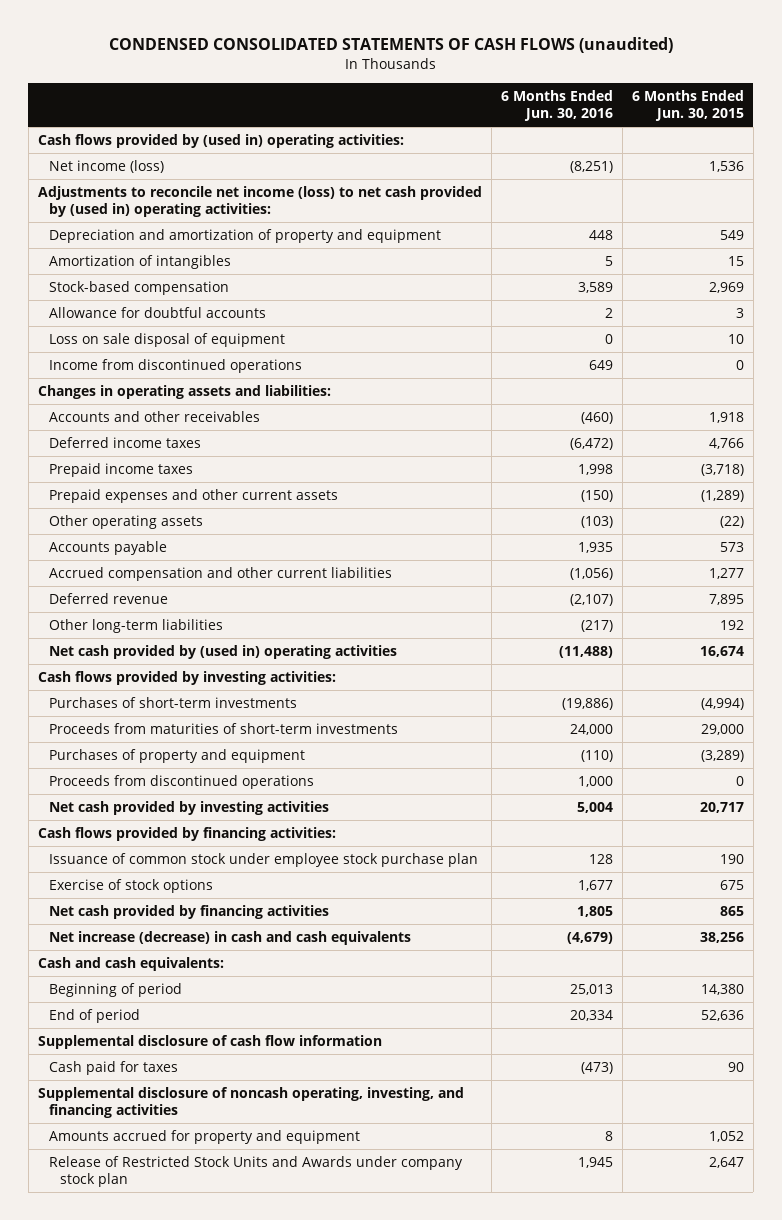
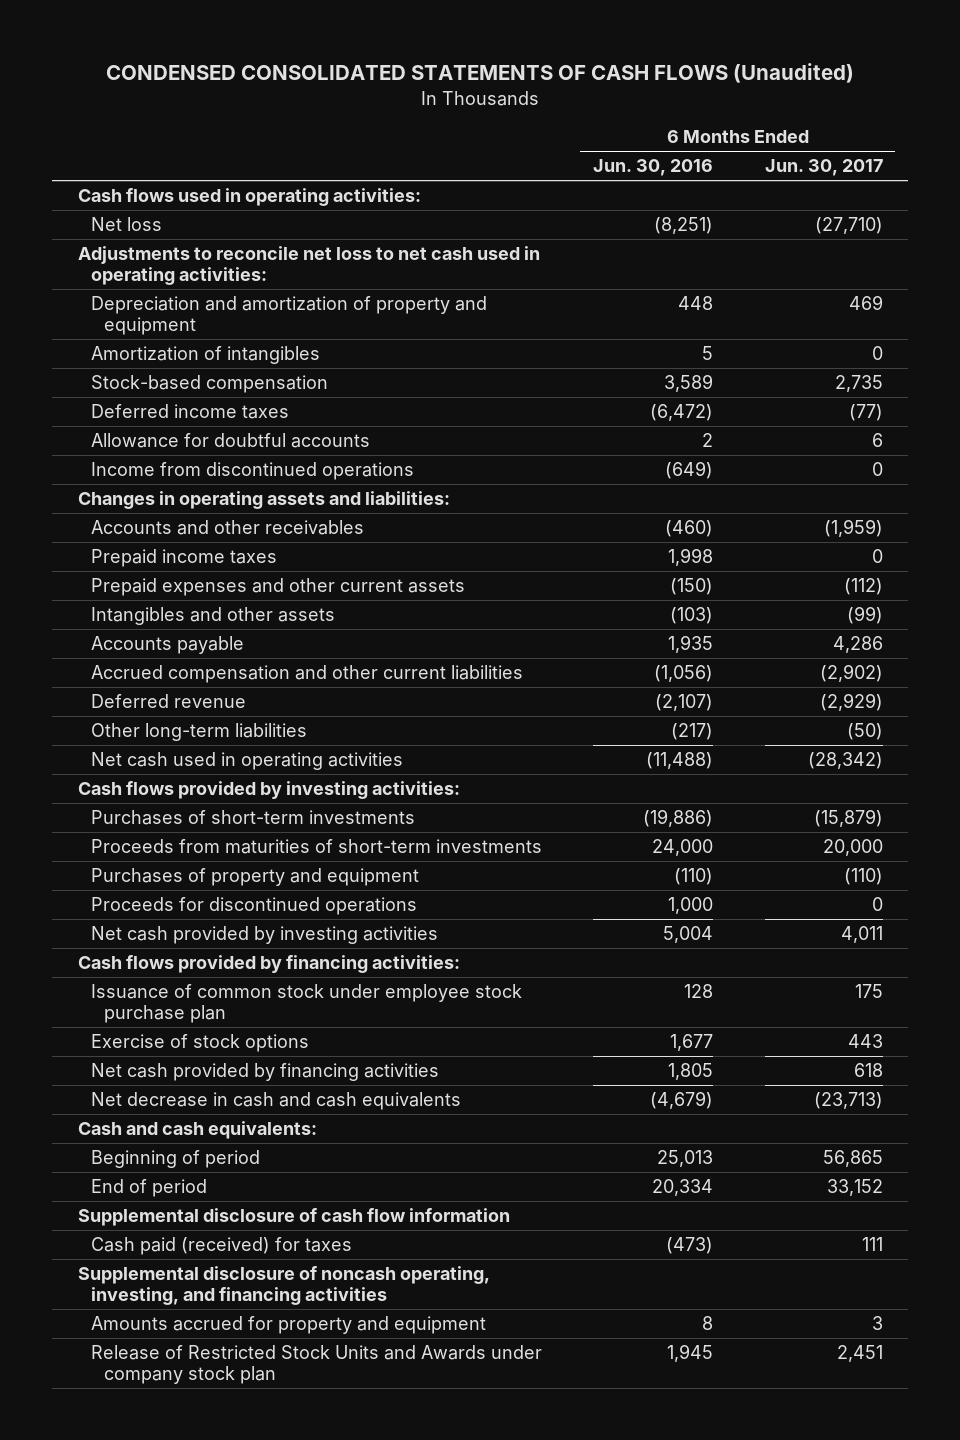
[108,37,673,54] CONDENSED CONSOLIDATED STATEMENTS OF CASH FLOWS (unaudited) -> [106,63,855,84] CONDENSED CONSOLIDATED STATEMENTS OF CASH FLOWS (Unaudited)
[631,90,744,122] 6 Months Ended Jun. 30, 2015 -> none
none -> [764,159,883,177] Jun. 30, 2017
[37,133,404,148] Cash flows provided by (used in) operating activities: -> [77,187,421,206] Cash flows used in operating activities:
[49,159,165,173] Net income (loss) -> [90,216,162,231] Net loss
[37,185,482,217] Adjustments to reconcile net income (loss) to net cash provided by (used in) operating activities: -> [77,245,540,286] Adjustments to reconcile net loss to net cash used in operating activities:
[49,436,202,448] Deferred income taxes -> [90,403,289,419] Deferred income taxes
[49,332,286,347] Loss on sale disposal of equipment -> none
[588,359,613,370] 649 -> [665,460,714,479] (649)
[49,514,204,529] Other operating assets -> [90,606,335,625] Intangibles and other assets
[49,644,398,659] Net cash provided by (used in) operating activities -> [90,751,403,770] Net cash used in operating activities
[49,774,315,789] Proceeds from discontinued operations -> [90,896,417,915] Proceeds for discontinued operations
[49,930,412,945] Net increase (decrease) in cash and cash equivalents -> [90,1091,461,1110] Net decrease in cash and cash equivalents
[49,1060,179,1075] Cash paid for taxes -> [90,1236,352,1255] Cash paid (received) for taxes

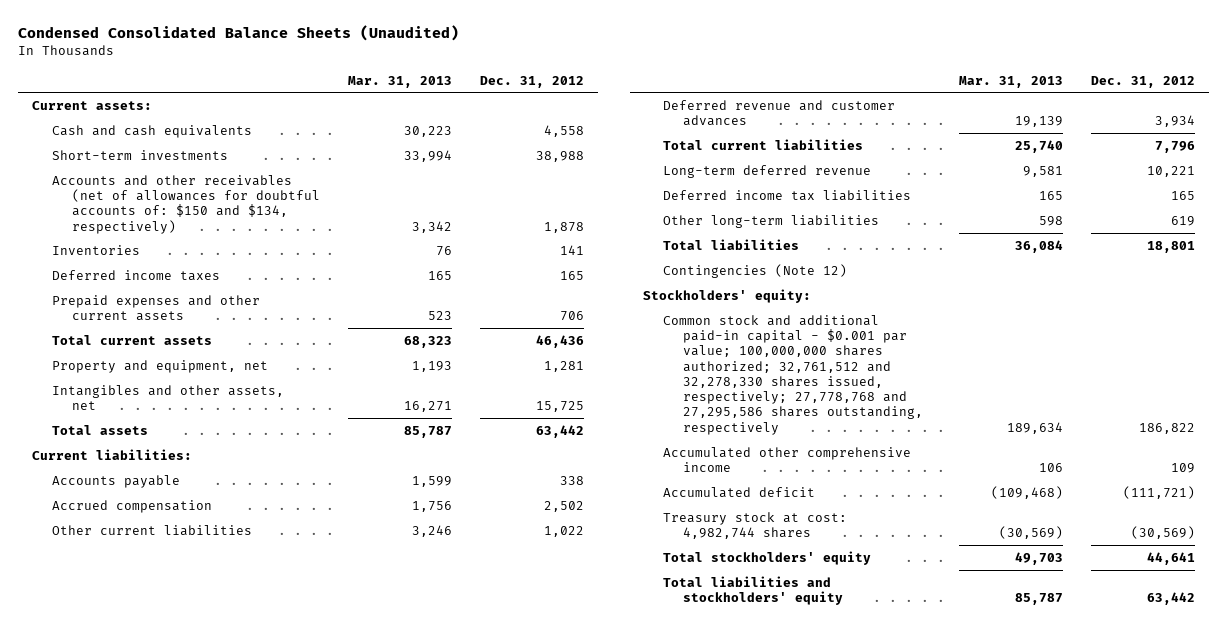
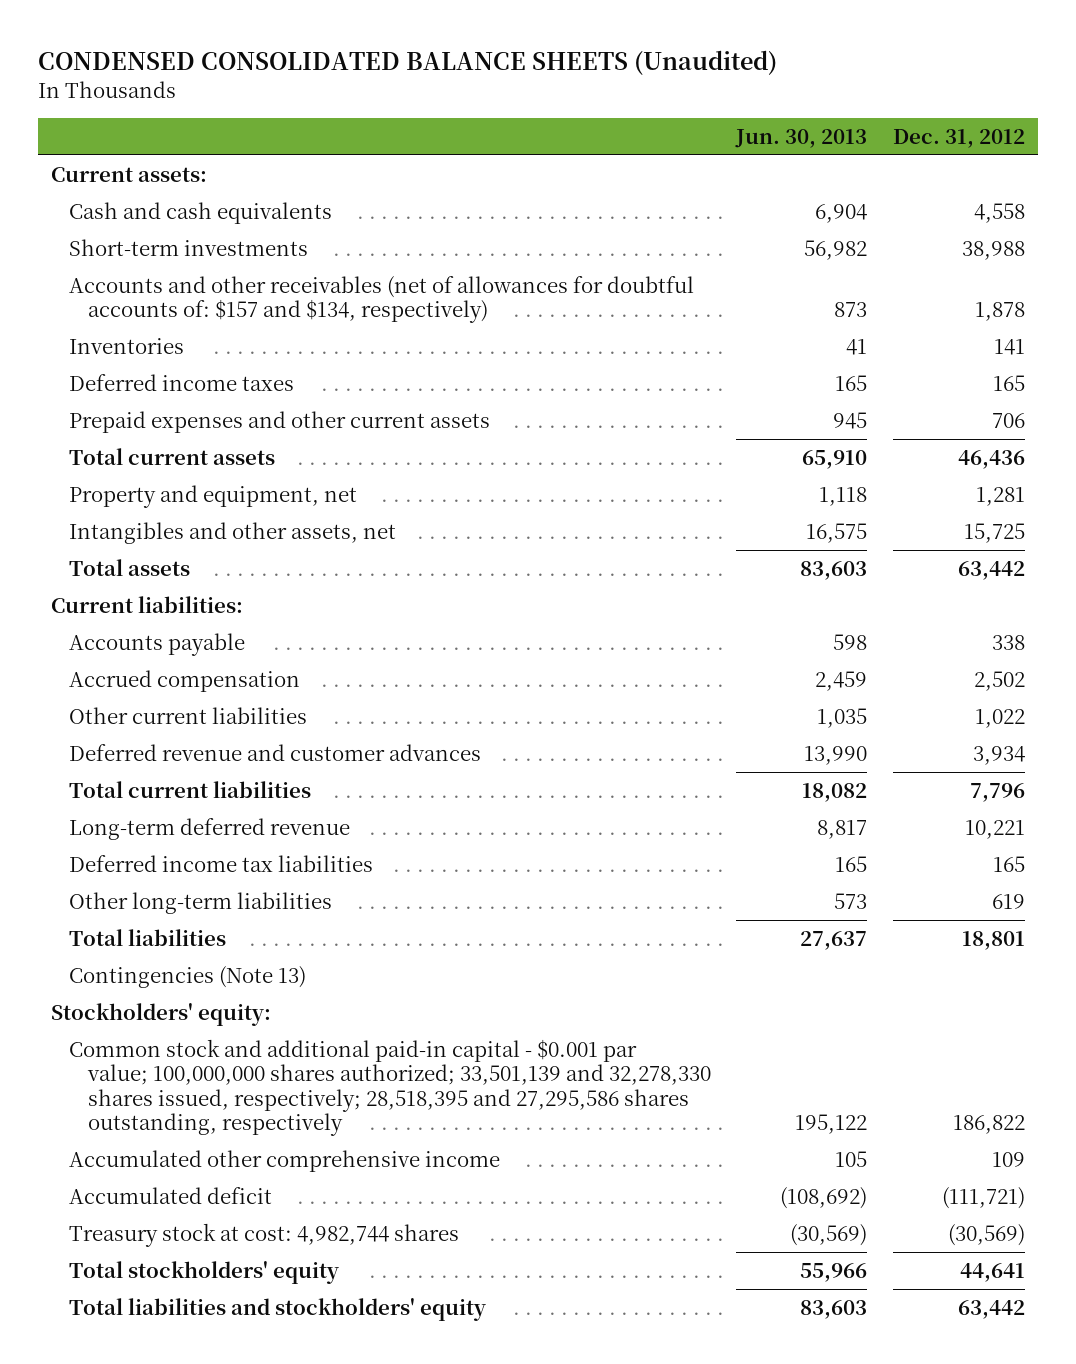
[18,25,460,42] Condensed Consolidated Balance Sheets (Unaudited) -> [38,50,778,76] CONDENSED CONSOLIDATED BALANCE SHEETS (Unaudited)
[348,75,453,88] Mar. 31, 2013 -> none
none -> [735,129,868,149] Jun. 30, 2013
[52,174,321,234] Accounts and other receivables (net of allowances for doubtful accounts of: $150 and $134, respectively) -> [69,275,695,324] Accounts and other receivables (net of allowances for doubtful accounts of: $157 and $134, respectively)
[663,263,848,278] Contingencies (Note 12) -> [69,965,307,988] Contingencies (Note 13)
[663,314,924,435] Common stock and additional paid-in capital - $0.001 par value; 100,000,000 shares authorized; 32,761,512 and 32,278,330 shares issued, respectively; 27,778,768 and 27,295,586 shares outstanding, respectively -> [69,1038,711,1136] Common stock and additional paid-in capital - $0.001 par value; 100,000,000 shares authorized; 33,501,139 and 32,278,330 shares issued, respectively; 28,518,395 and 27,295,586 shares outstanding, respectively

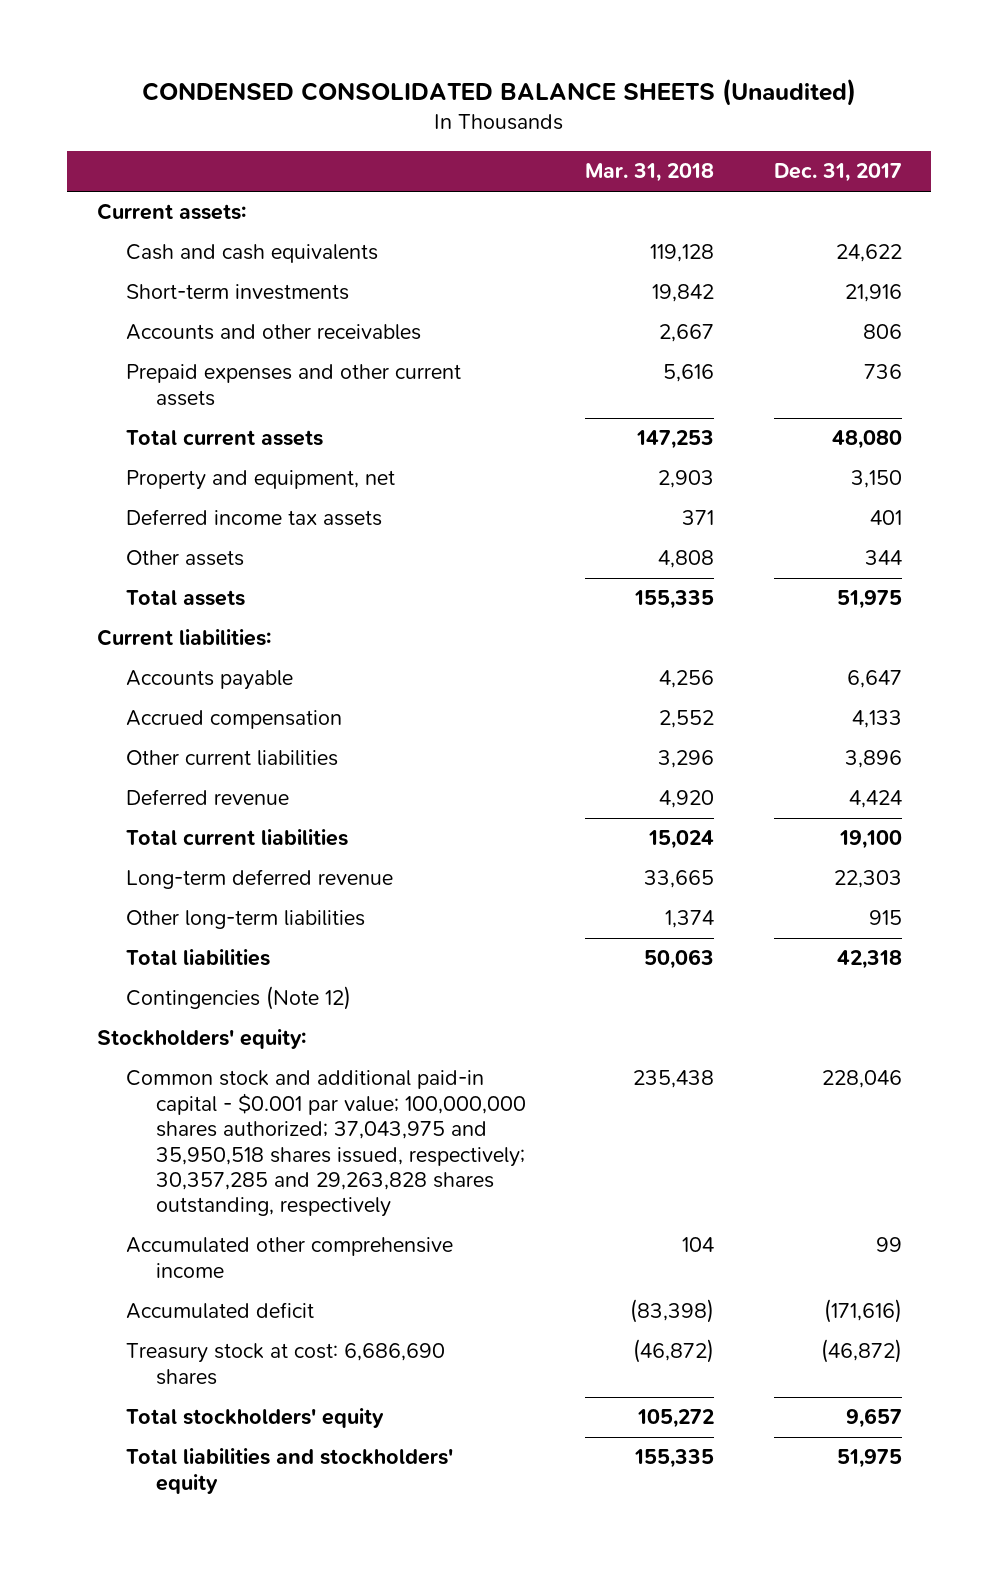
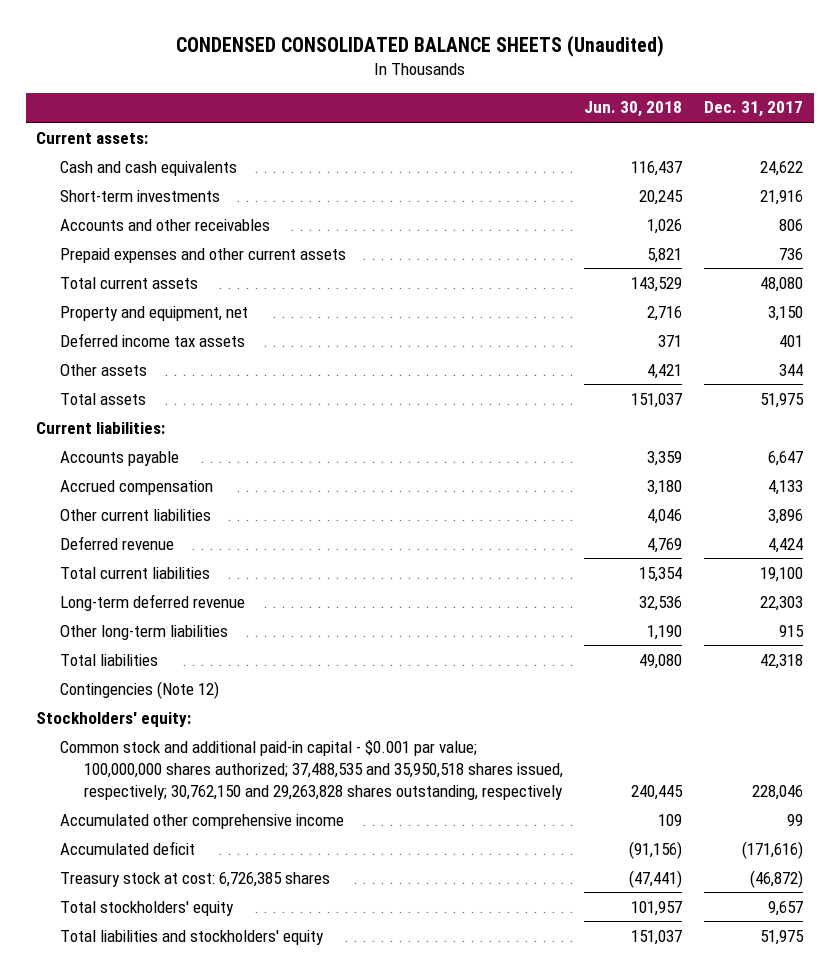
[585,163,715,183] Mar. 31, 2018 -> none
none -> [584,101,683,118] Jun. 30, 2018
[126,1070,526,1218] Common stock and additional paid-in capital - $0.001 par value; 100,000,000 shares authorized; 37,043,975 and 35,950,518 shares issued, respectively; 30,357,285 and 29,263,828 shares outstanding, respectively -> [60,739,563,800] Common stock and additional paid-in capital - $0.001 par value; 100,000,000 shares authorized; 37,488,535 and 35,950,518 shares issued, respectively; 30,762,150 and 29,263,828 shares outstanding, respectively
[126,1343,446,1385] Treasury stock at cost: 6,686,690 shares -> [60,871,331,887] Treasury stock at cost: 6,726,385 shares

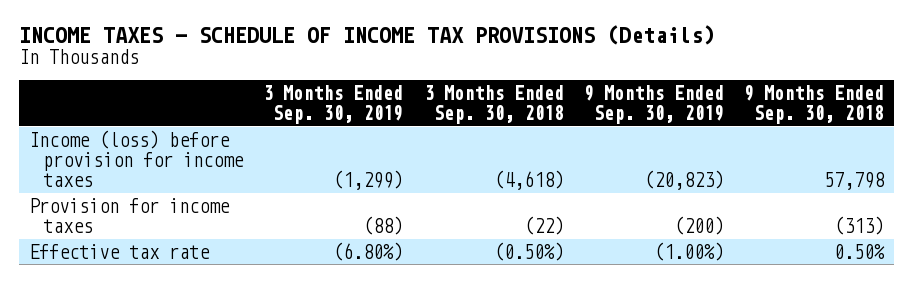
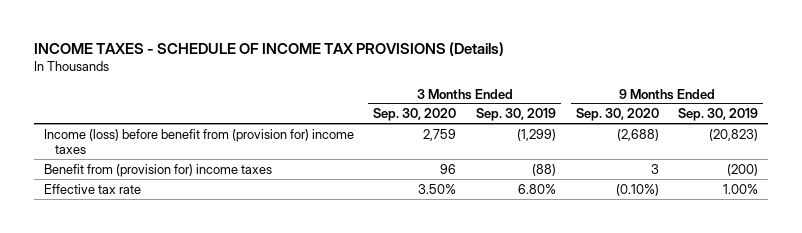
[423,84,564,124] 3 Months Ended Sep. 30, 2018 -> none
[743,84,884,124] 9 Months Ended Sep. 30, 2018 -> none
none -> [373,108,457,122] Sep. 30, 2020
none -> [575,108,659,122] Sep. 30, 2020
[29,129,245,188] Income (loss) before provision for income taxes -> [43,128,354,155] Income (loss) before benefit from (provision for) income taxes
[29,197,231,234] Provision for income taxes -> [43,163,272,177] Benefit from (provision for) income taxes
[333,241,404,261] (6.80%) -> [518,183,557,194] 6.80%
[653,241,724,261] (1.00%) -> [723,183,759,194] 1.00%

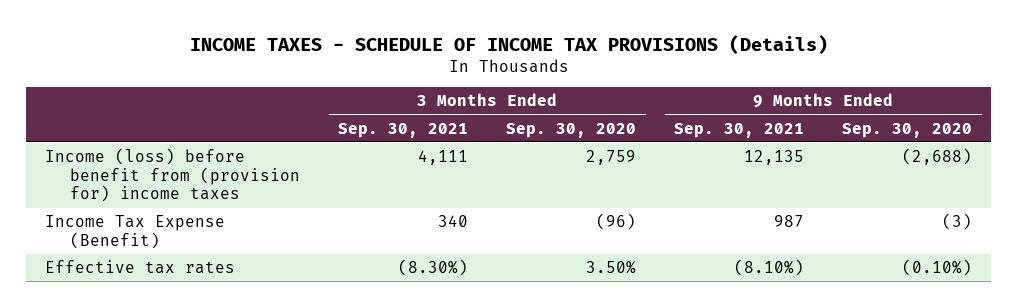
[476,108,557,122] Sep. 30, 2019 -> none
[678,108,759,122] Sep. 30, 2019 -> none
none -> [338,122,469,138] Sep. 30, 2021
none -> [674,122,805,138] Sep. 30, 2021
[43,163,272,177] Benefit from (provision for) income taxes -> [45,215,226,249] Income Tax Expense (Benefit)
[440,163,457,174] 96 -> [596,213,637,231] (96)
[650,163,659,174] 3 -> [942,213,973,231] (3)
[43,183,141,194] Effective tax rate -> [45,260,236,275] Effective tax rates

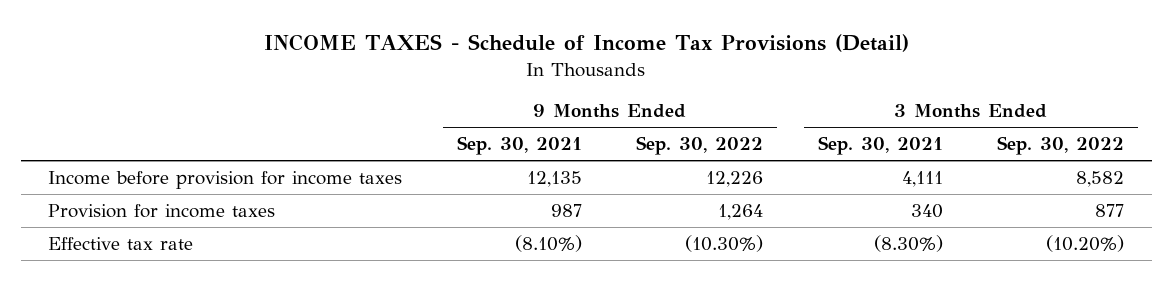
[189,34,828,54] INCOME TAXES - SCHEDULE OF INCOME TAX PROVISIONS (Details) -> [264,34,910,53] INCOME TAXES - Schedule of Income Tax Provisions (Detail)
[506,122,637,138] Sep. 30, 2020 -> none
[842,122,973,138] Sep. 30, 2020 -> none
none -> [636,136,764,156] Sep. 30, 2022
none -> [997,136,1125,156] Sep. 30, 2022
[45,148,301,203] Income (loss) before benefit from (provision for) income taxes -> [48,170,403,189] Income before provision for income taxes
[45,215,226,249] Income Tax Expense (Benefit) -> [48,203,276,218] Provision for income taxes
[45,260,236,275] Effective tax rates -> [48,236,194,250] Effective tax rate

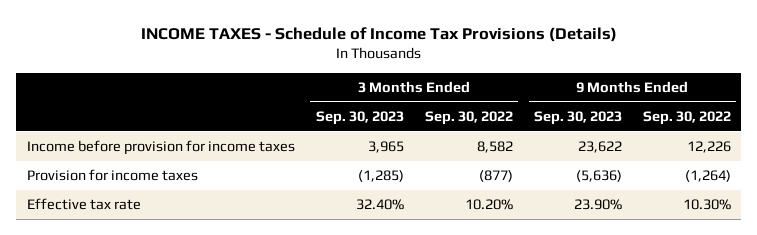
[264,34,910,53] INCOME TAXES - Schedule of Income Tax Provisions (Detail) -> [140,26,617,42] INCOME TAXES - Schedule of Income Tax Provisions (Details)
[456,136,582,156] Sep. 30, 2021 -> none
[817,136,943,156] Sep. 30, 2021 -> none
none -> [315,110,404,125] Sep. 30, 2023
none -> [533,110,622,125] Sep. 30, 2023
[718,203,764,220] 1,264 -> [684,170,731,183] (1,264)
[1095,203,1125,217] 877 -> [478,170,513,183] (877)
[685,234,764,252] (10.30%) -> [682,199,731,211] 10.30%
[1046,234,1125,252] (10.20%) -> [464,199,513,211] 10.20%

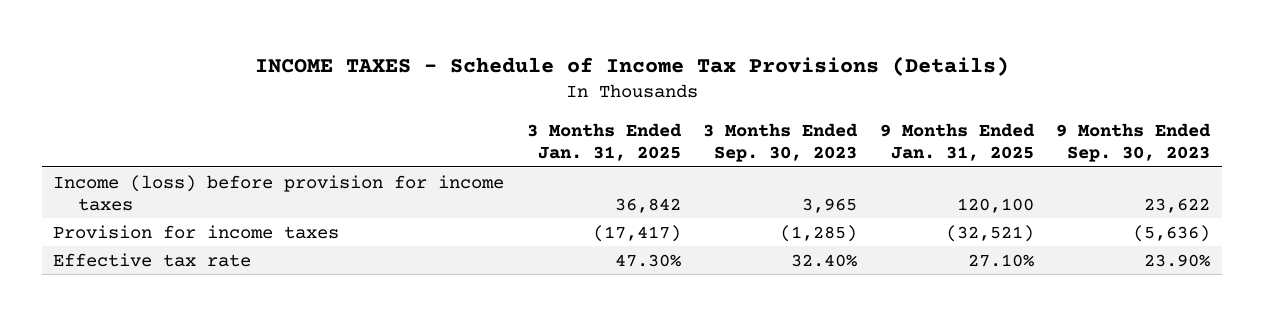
[424,110,513,125] Sep. 30, 2022 -> none
[642,110,731,125] Sep. 30, 2022 -> none
none -> [526,123,682,162] 3 Months Ended Jan. 31, 2025
none -> [879,123,1035,162] 9 Months Ended Jan. 31, 2025
[26,140,295,156] Income before provision for income taxes -> [53,174,505,211] Income (loss) before provision for income taxes

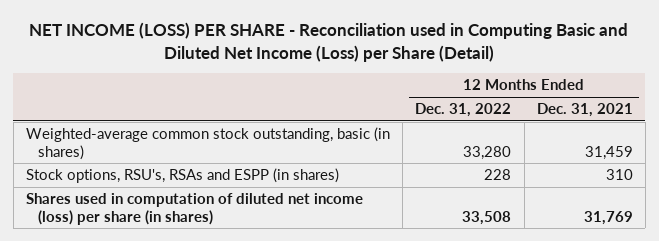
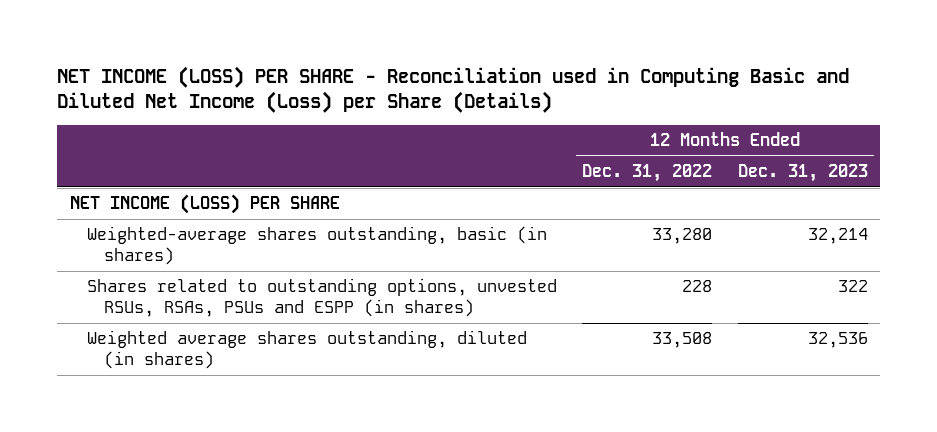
[29,22,629,62] NET INCOME (LOSS) PER SHARE - Reconciliation used in Computing Basic and Diluted Net Income (Loss) per Share (Detail) -> [57,65,850,114] NET INCOME (LOSS) PER SHARE - Reconciliation used in Computing Basic and Diluted Net Income (Loss) per Share (Details)
[536,103,633,118] Dec. 31, 2021 -> none
none -> [737,164,868,183] Dec. 31, 2023
none -> [69,194,340,215] NET INCOME (LOSS) PER SHARE
[26,127,391,160] Weighted-average common stock outstanding, basic (in shares) -> [86,226,547,266] Weighted-average shares outstanding, basic (in shares)
[26,168,340,184] Stock options, RSU's, RSAs and ESPP (in shares) -> [86,278,557,318] Shares related to outstanding options, unvested RSUs, RSAs, PSUs and ESPP (in shares)
[26,193,364,225] Shares used in computation of diluted net income (loss) per share (in shares) -> [86,330,527,370] Weighted average shares outstanding, diluted (in shares)

